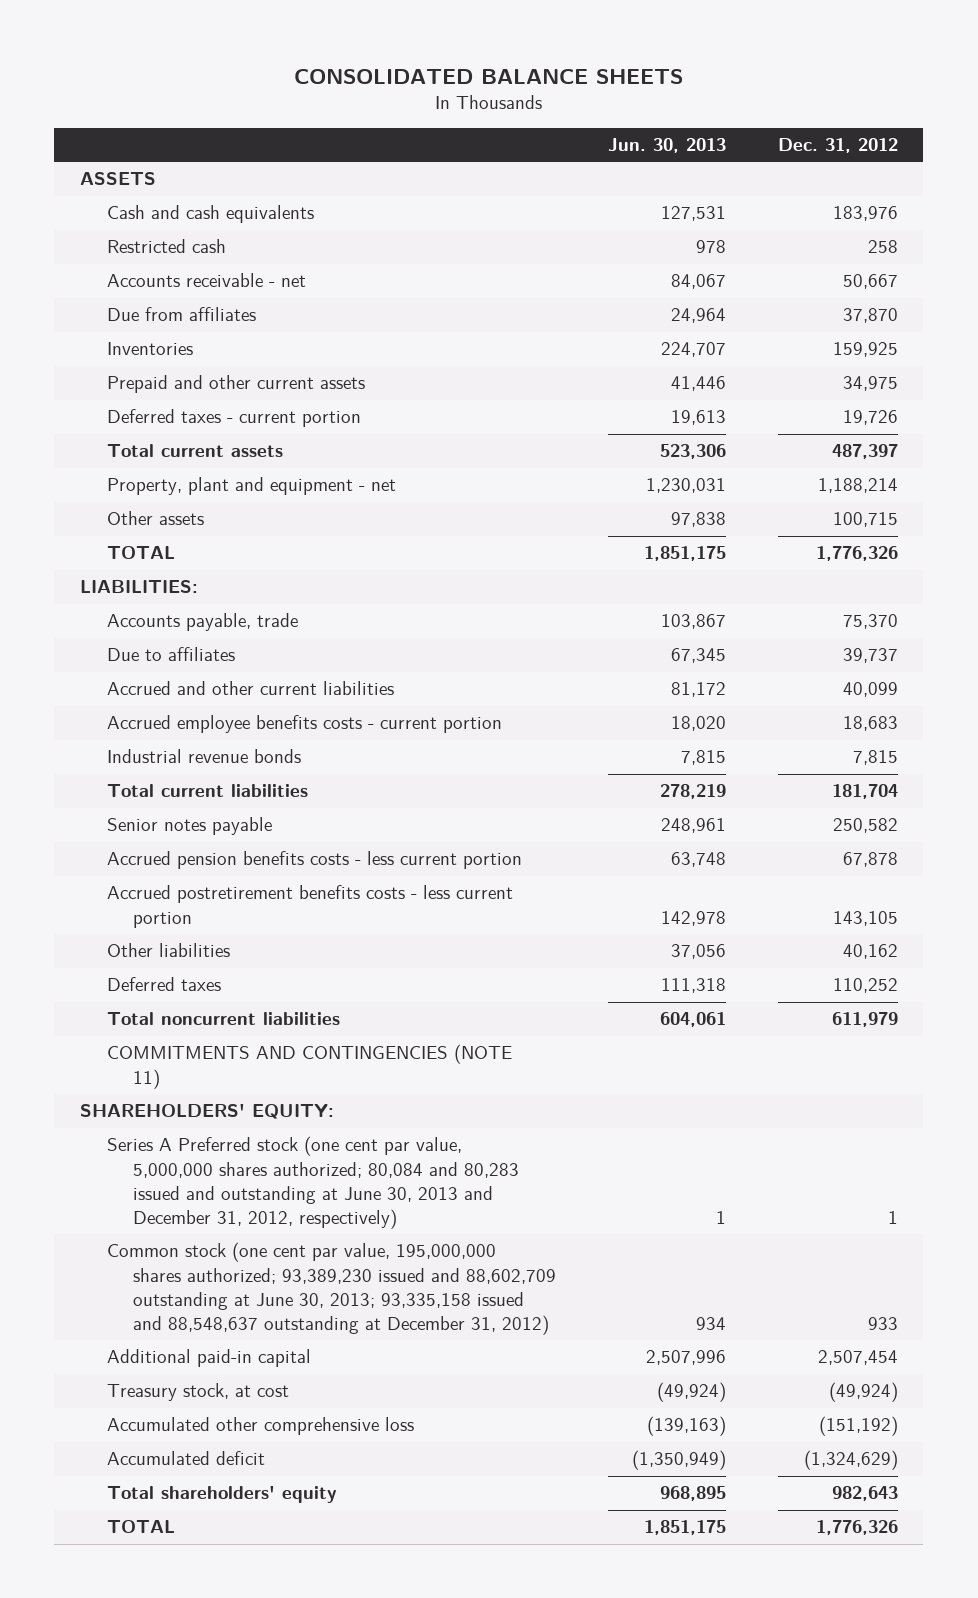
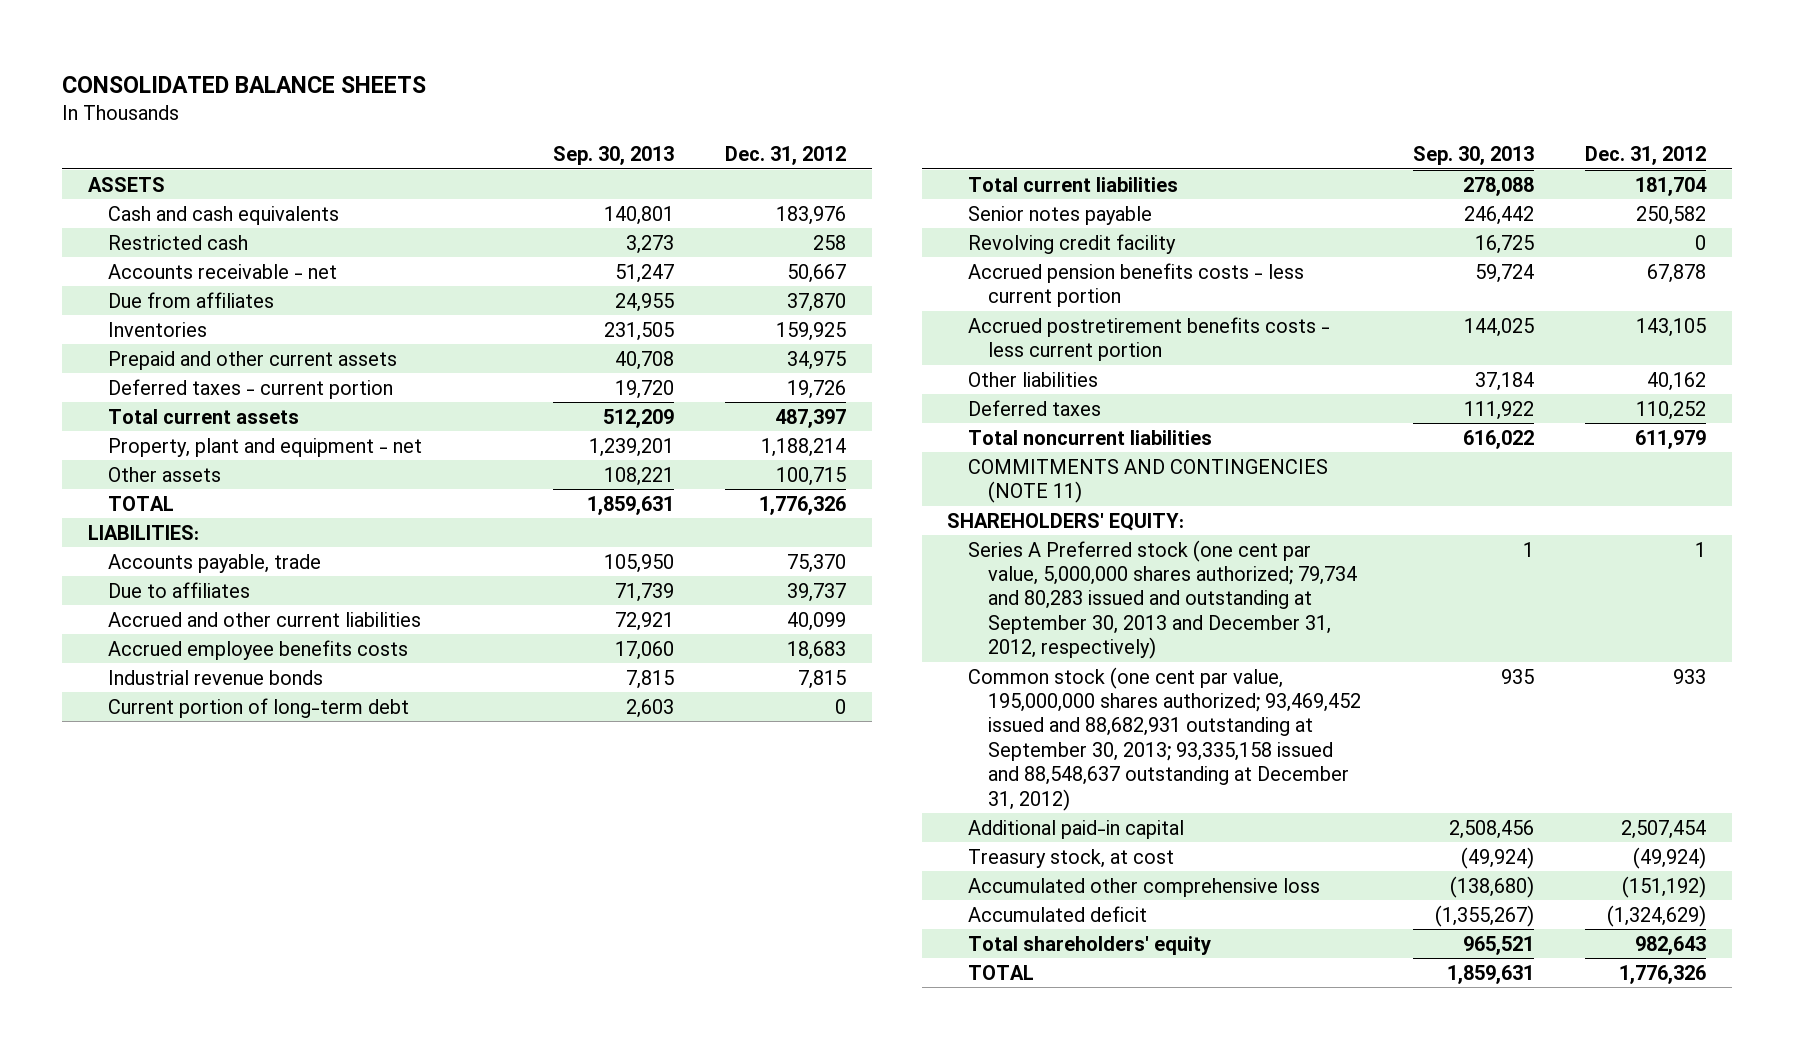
[607,138,726,154] Jun. 30, 2013 -> none
none -> [553,146,675,166] Sep. 30, 2013
[106,715,502,734] Accrued employee benefits costs - current portion -> [108,639,409,660] Accrued employee benefits costs
none -> [108,697,410,718] Current portion of long-term debt
none -> [967,233,1176,254] Revolving credit facility
[106,1136,520,1229] Series A Preferred stock (one cent par value, 5,000,000 shares authorized; 80,084 and 80,283 issued and outstanding at June 30, 2013 and December 31, 2012, respectively) -> [967,539,1358,660] Series A Preferred stock (one cent par value, 5,000,000 shares authorized; 79,734 and 80,283 issued and outstanding at September 30, 2013 and December 31, 2012, respectively)
[106,1242,557,1335] Common stock (one cent par value, 195,000,000 shares authorized; 93,389,230 issued and 88,602,709 outstanding at June 30, 2013; 93,335,158 issued and 88,548,637 outstanding at December 31, 2012) -> [967,666,1362,811] Common stock (one cent par value, 195,000,000 shares authorized; 93,469,452 issued and 88,682,931 outstanding at September 30, 2013; 93,335,158 issued and 88,548,637 outstanding at December 31, 2012)

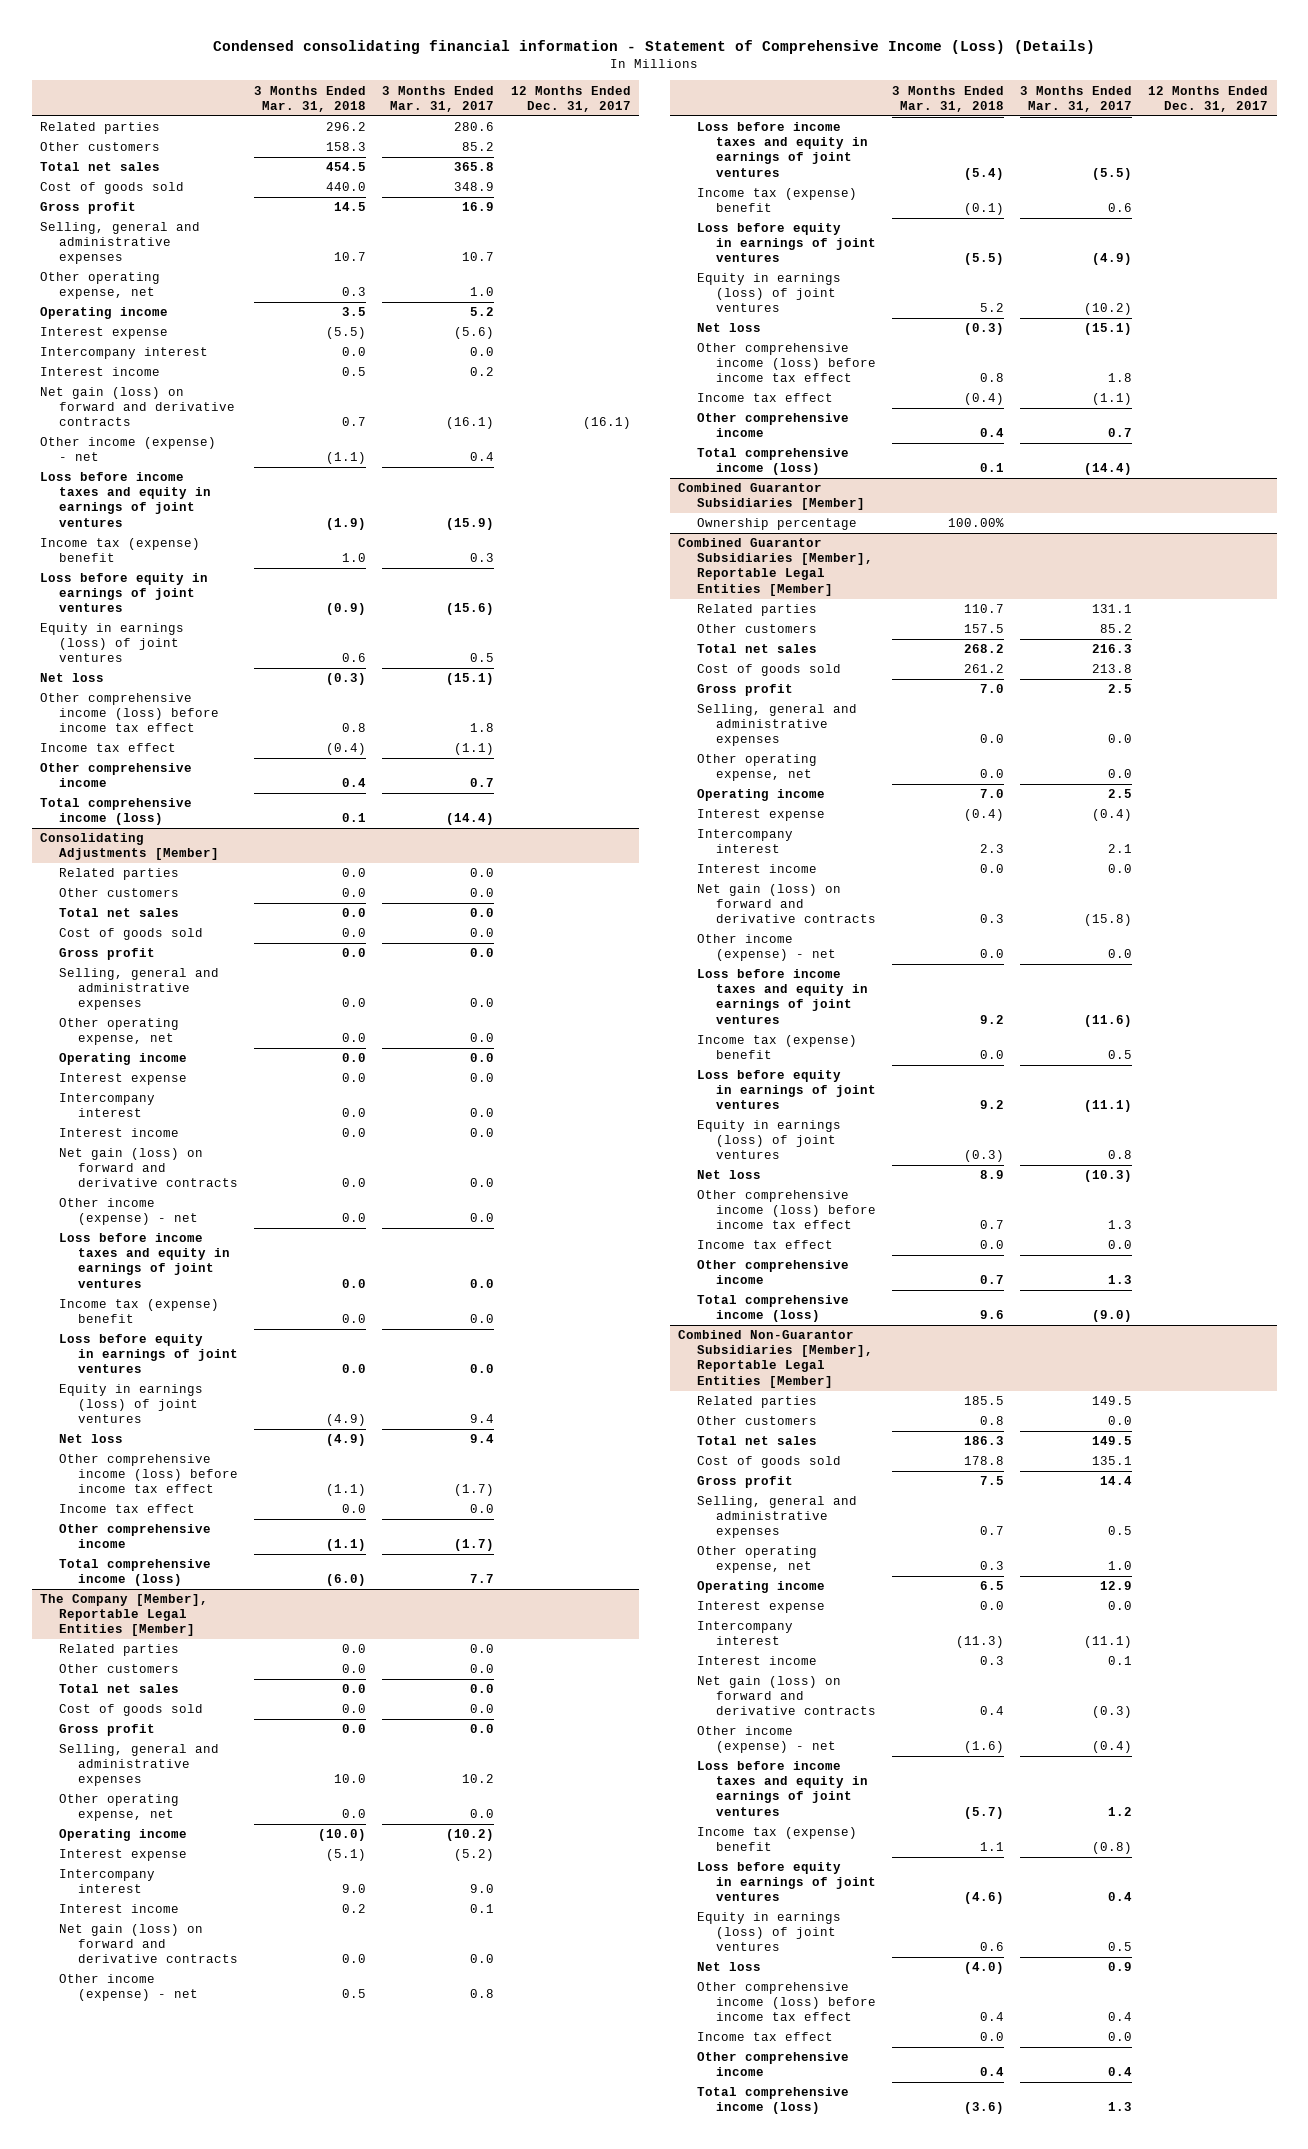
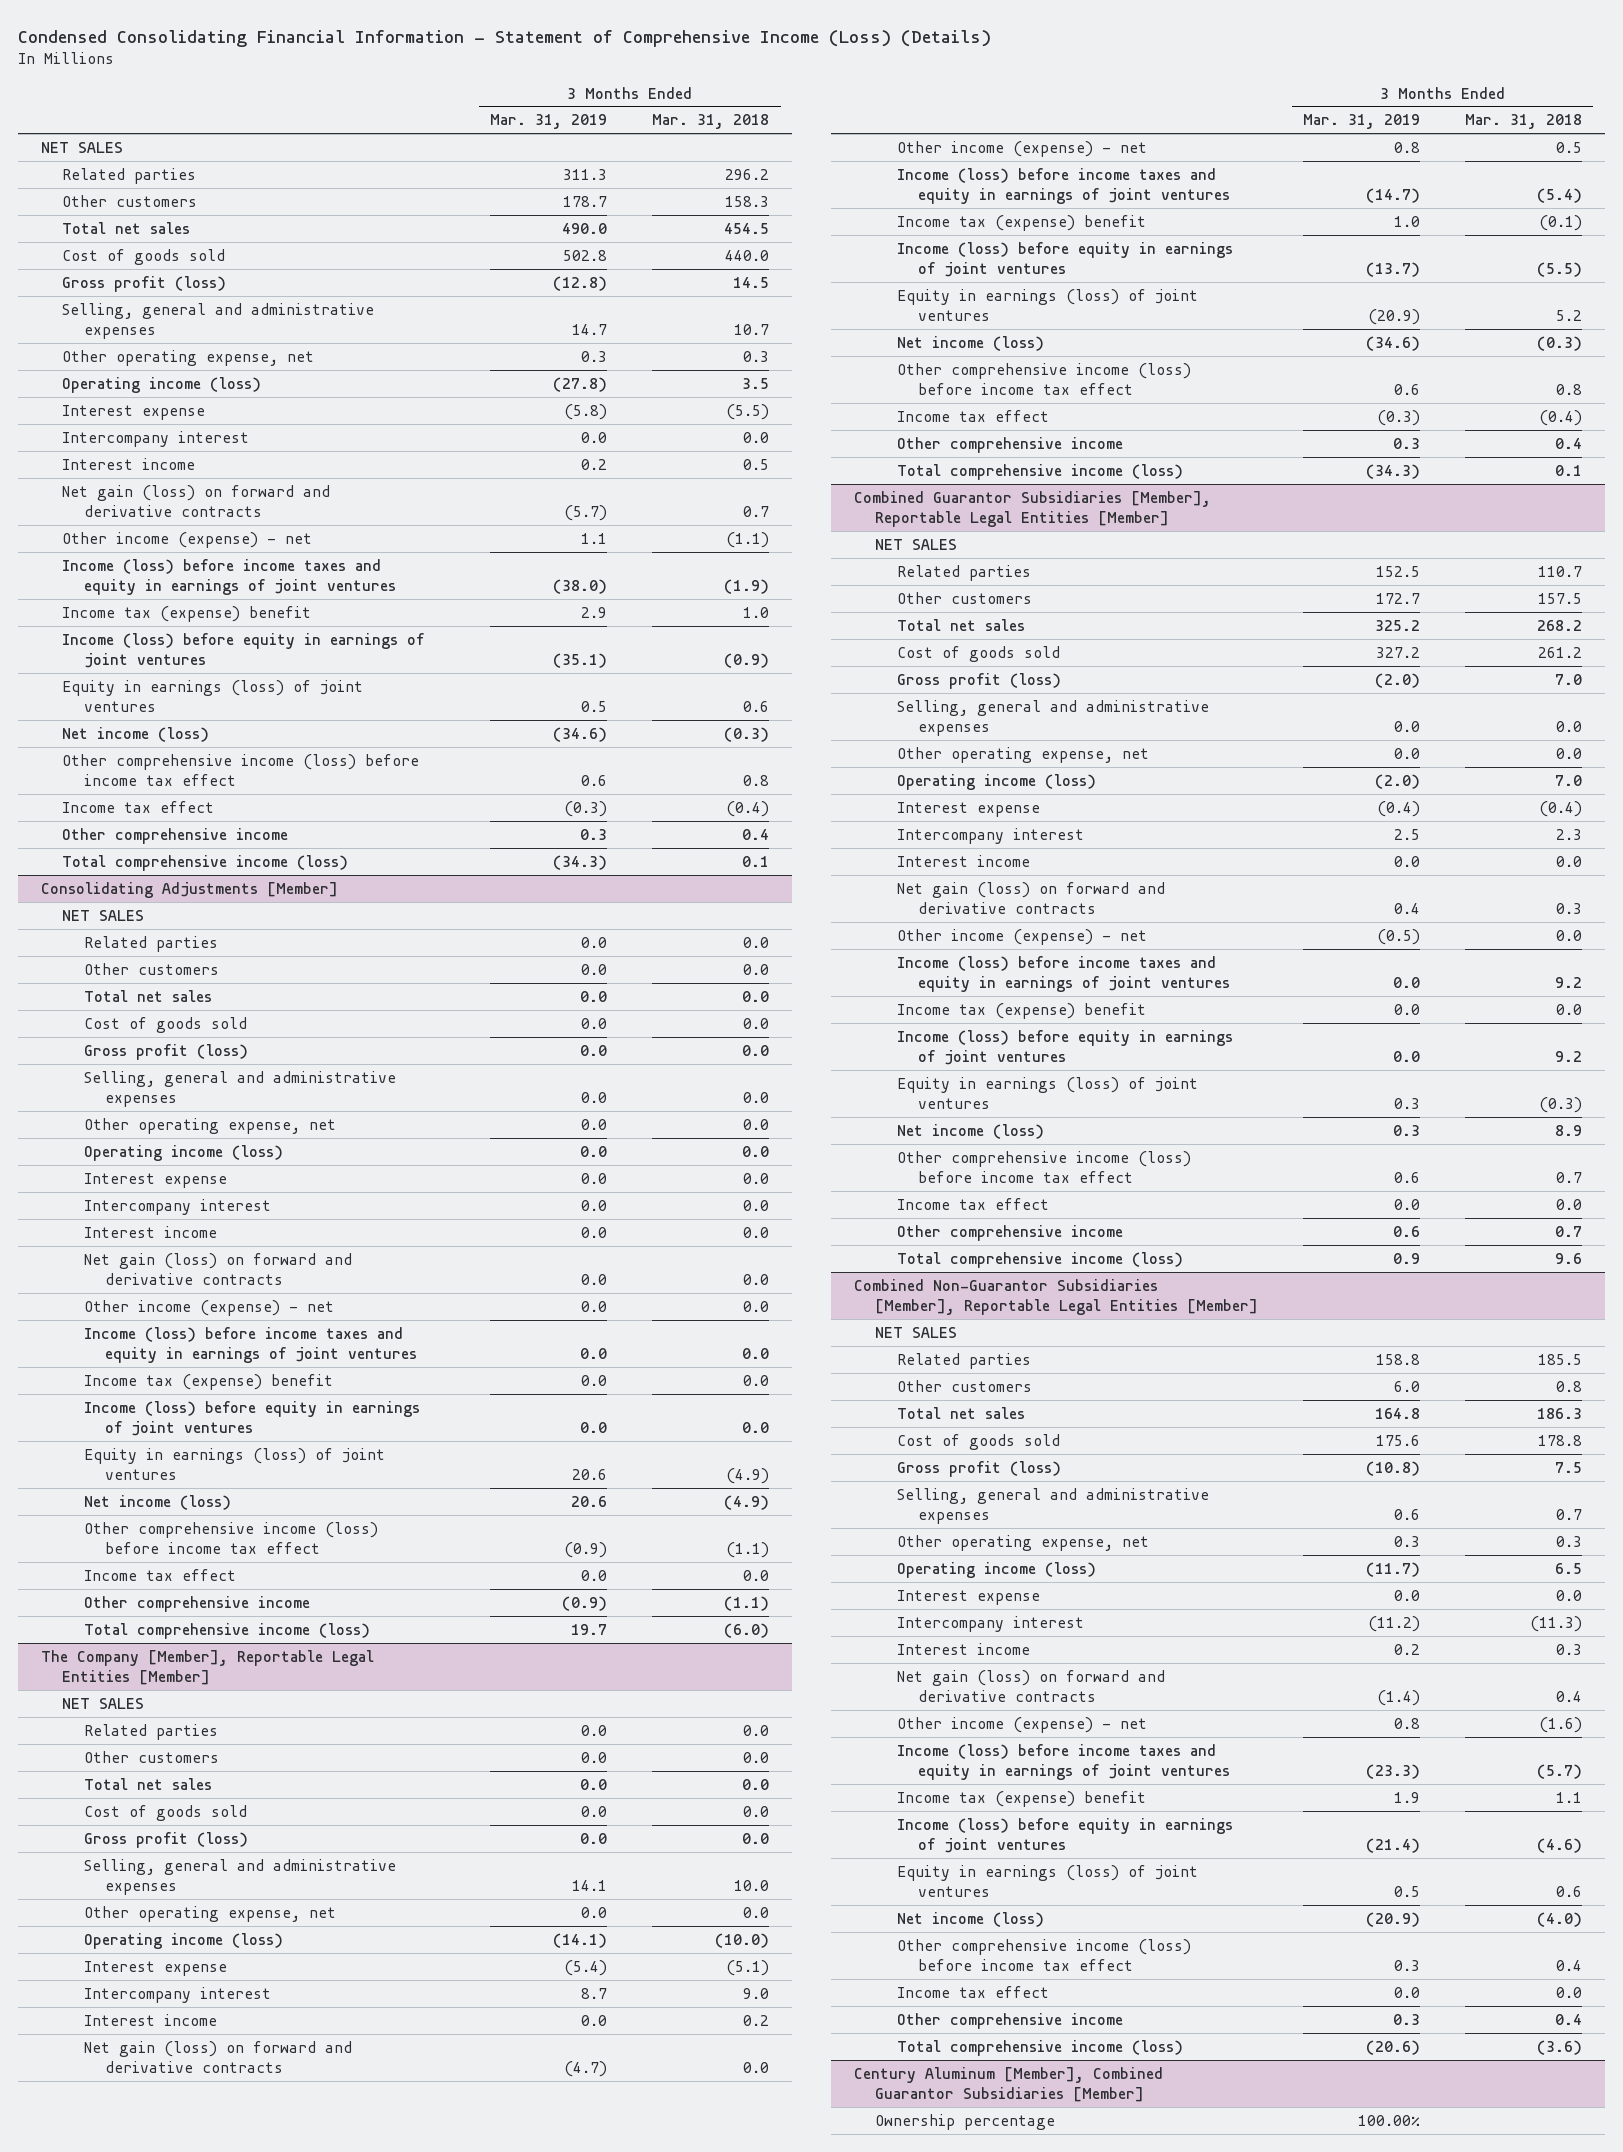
[213,40,1096,55] Condensed consolidating financial information - Statement of Comprehensive Income (Loss) (Details) -> [18,29,992,47] Condensed Consolidating Financial Information - Statement of Comprehensive Income (Loss) (Details)
[382,85,495,112] 3 Months Ended Mar. 31, 2017 -> none
[510,85,631,112] 12 Months Ended Dec. 31, 2017 -> none
none -> [490,114,608,130] Mar. 31, 2019
none -> [40,141,123,153] NET SALES
[39,202,136,215] Gross profit -> [62,275,227,292] Gross profit (loss)
[39,307,168,320] Operating income -> [62,376,262,393] Operating income (loss)
[39,472,211,527] Loss before income taxes and equity in earnings of joint ventures -> [62,558,396,596] Income (loss) before income taxes and equity in earnings of joint ventures
[39,573,208,613] Loss before equity in earnings of joint ventures -> [62,632,425,669] Income (loss) before equity in earnings of joint ventures
[39,673,104,683] Net loss -> [62,726,210,742] Net income (loss)
none -> [62,909,145,921] NET SALES
[58,948,155,961] Gross profit -> [83,1043,248,1060] Gross profit (loss)
[58,1053,187,1066] Operating income -> [83,1144,283,1161] Operating income (loss)
[58,1233,230,1288] Loss before income taxes and equity in earnings of joint ventures -> [83,1326,418,1364] Income (loss) before income taxes and equity in earnings of joint ventures
[58,1334,238,1374] Loss before equity in earnings of joint ventures -> [83,1400,420,1437] Income (loss) before equity in earnings of joint ventures
[58,1434,123,1444] Net loss -> [83,1494,231,1510] Net income (loss)
none -> [62,1697,145,1709] NET SALES
[58,1724,155,1737] Gross profit -> [83,1831,248,1848] Gross profit (loss)
[58,1829,187,1842] Operating income -> [83,1932,283,1949] Operating income (loss)
[696,122,868,177] Loss before income taxes and equity in earnings of joint ventures -> [896,167,1231,205] Income (loss) before income taxes and equity in earnings of joint ventures
[696,223,876,263] Loss before equity in earnings of joint ventures -> [896,241,1233,278] Income (loss) before equity in earnings of joint ventures
[696,323,761,333] Net loss -> [896,335,1044,351] Net income (loss)
[677,483,865,511] Combined Guarantor Subsidiaries [Member] -> none
[696,518,857,531] Ownership percentage -> none
none -> [875,538,958,550] NET SALES
[696,684,793,697] Gross profit -> [896,672,1061,689] Gross profit (loss)
[696,789,825,802] Operating income -> [896,773,1096,790] Operating income (loss)
[696,969,868,1024] Loss before income taxes and equity in earnings of joint ventures -> [896,955,1231,993] Income (loss) before income taxes and equity in earnings of joint ventures
[696,1070,876,1110] Loss before equity in earnings of joint ventures -> [896,1029,1233,1066] Income (loss) before equity in earnings of joint ventures
[696,1170,761,1180] Net loss -> [896,1123,1044,1139] Net income (loss)
none -> [875,1326,958,1338] NET SALES
[696,1476,793,1489] Gross profit -> [896,1460,1061,1477] Gross profit (loss)
[696,1581,825,1594] Operating income -> [896,1561,1096,1578] Operating income (loss)
[696,1761,868,1816] Loss before income taxes and equity in earnings of joint ventures -> [896,1743,1231,1781] Income (loss) before income taxes and equity in earnings of joint ventures
[696,1862,876,1902] Loss before equity in earnings of joint ventures -> [896,1817,1233,1854] Income (loss) before equity in earnings of joint ventures
[696,1962,761,1972] Net loss -> [896,1911,1044,1927] Net income (loss)
none -> [853,2066,1163,2103] Century Aluminum [Member], Combined Guarantor Subsidiaries [Member]
none -> [875,2113,1056,2130] Ownership percentage

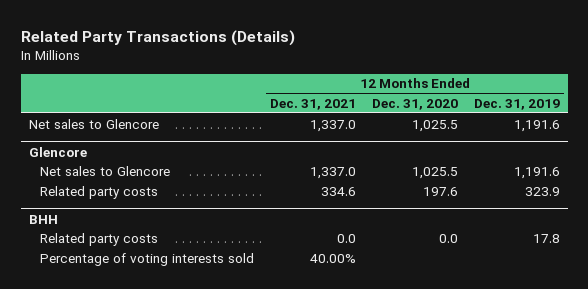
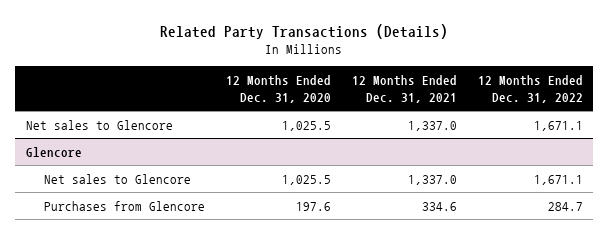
[473,98,560,110] Dec. 31, 2019 -> none
none -> [477,74,583,103] 12 Months Ended Dec. 31, 2022
[28,214,58,224] BHH -> none
[39,232,158,246] Related party costs -> none
[39,252,254,266] Percentage of voting interests sold -> none
[39,185,158,199] Related party costs -> [44,200,206,211] Purchases from Glencore

